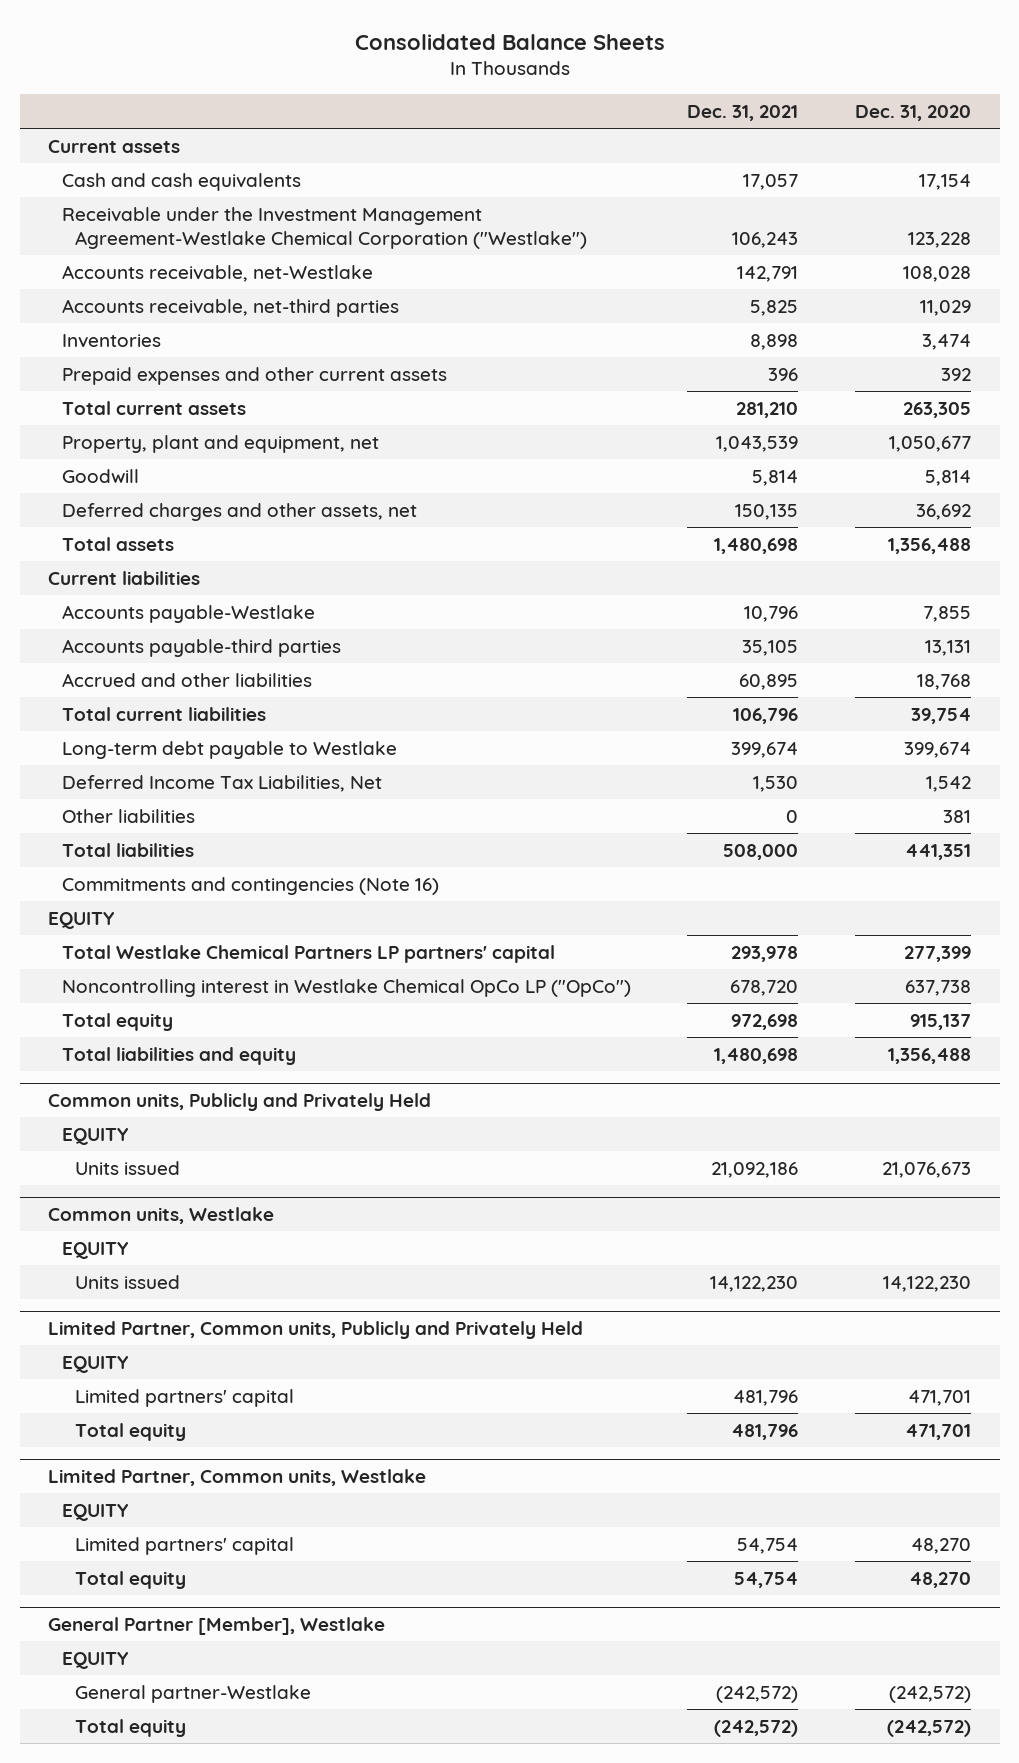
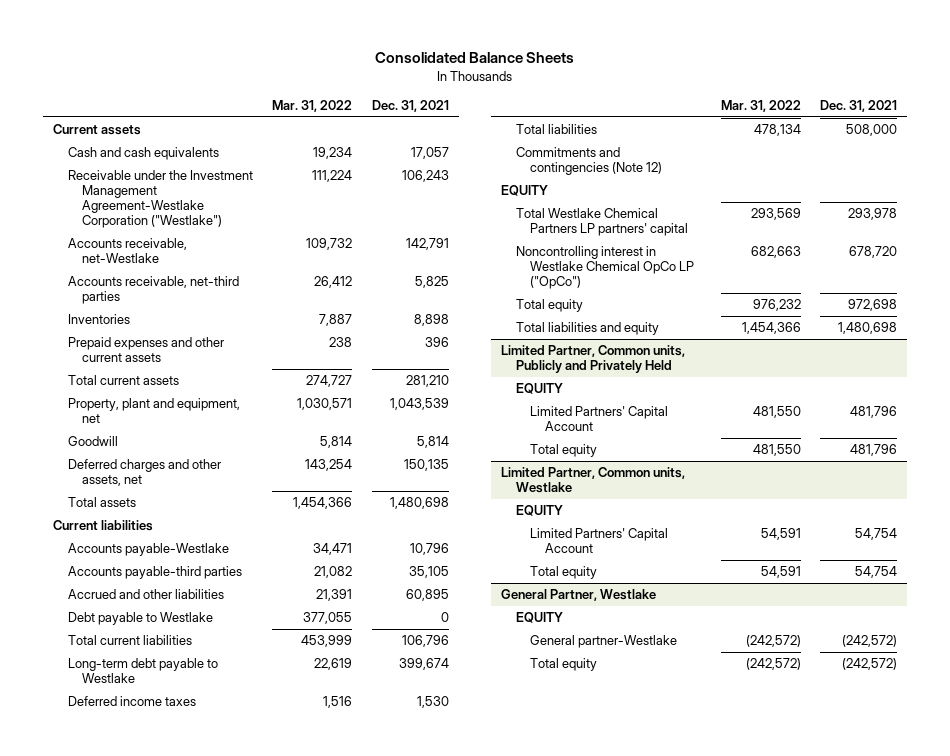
[855,105,972,122] Dec. 31, 2020 -> none
none -> [272,99,353,112] Mar. 31, 2022
[61,206,588,250] Receivable under the Investment Management Agreement-Westlake Chemical Corporation ("Westlake") -> [67,170,253,229] Receivable under the Investment Management Agreement-Westlake Corporation ("Westlake")
none -> [67,612,213,626] Debt payable to Westlake
[61,808,195,823] Other liabilities -> none
[61,774,382,792] Deferred Income Tax Liabilities, Net -> [67,696,196,707] Deferred income taxes
[61,876,439,895] Commitments and contingencies (Note 16) -> [515,147,663,176] Commitments and contingencies (Note 12)
[48,1092,432,1111] Common units, Publicly and Privately Held -> none
[61,1127,129,1145] EQUITY -> none
[75,1160,181,1175] Units issued -> none
[48,1206,275,1224] Common units, Westlake -> none
[61,1241,129,1259] EQUITY -> none
[75,1274,181,1289] Units issued -> none
[75,1388,295,1407] Limited partners' capital -> [530,406,669,432] Limited Partners' Capital Account
[75,1536,295,1555] Limited partners' capital -> [530,528,669,554] Limited Partners' Capital Account
[48,1616,386,1635] General Partner [Member], Westlake -> [501,589,657,602] General Partner, Westlake

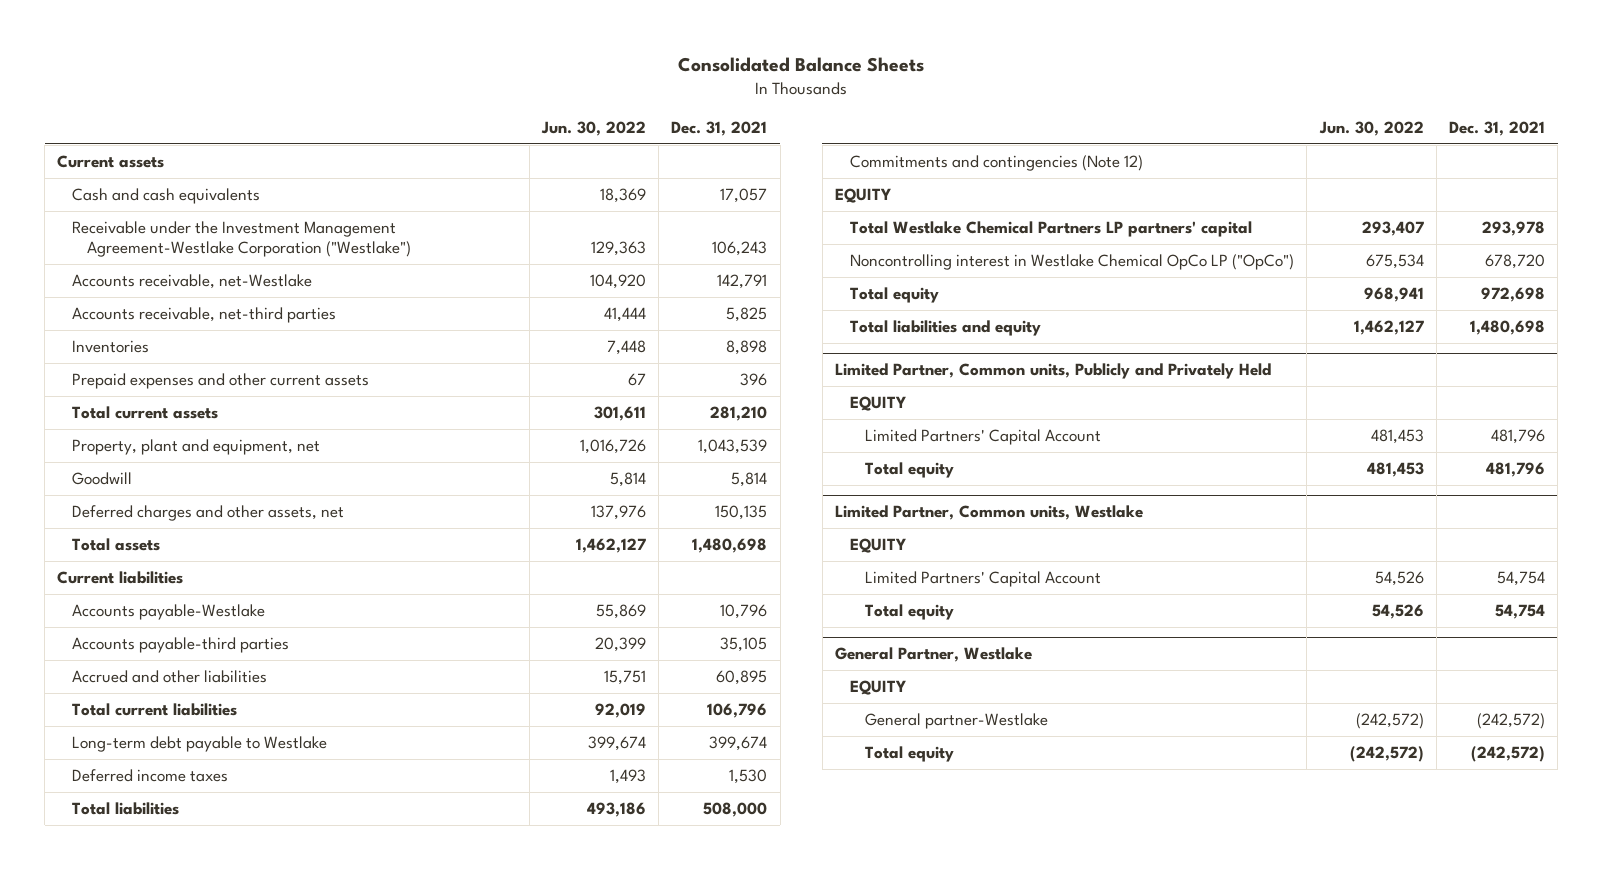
[272,99,353,112] Mar. 31, 2022 -> none
none -> [540,120,646,136] Jun. 30, 2022
[67,612,213,626] Debt payable to Westlake -> none

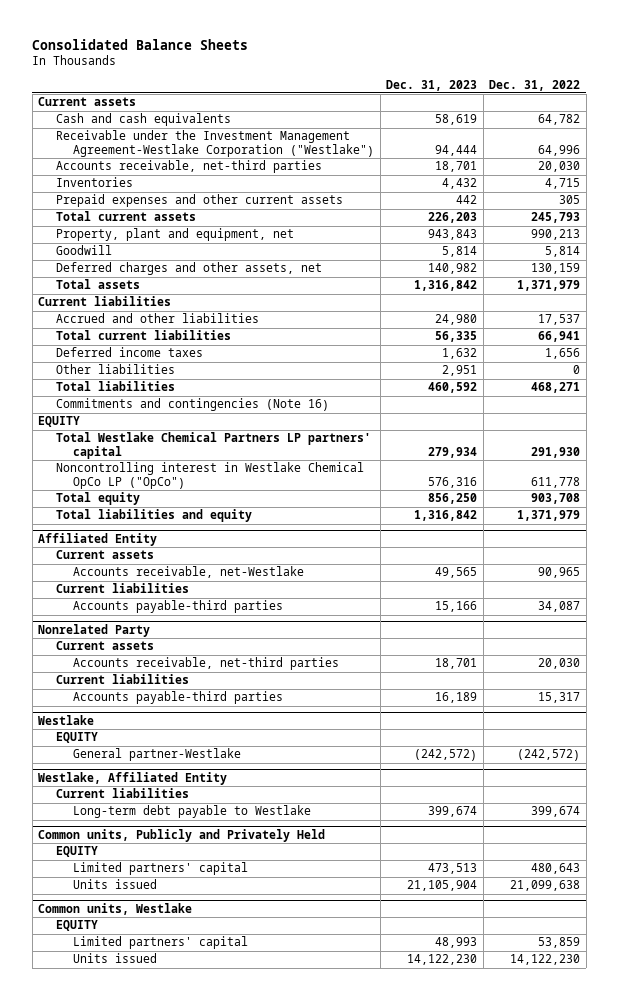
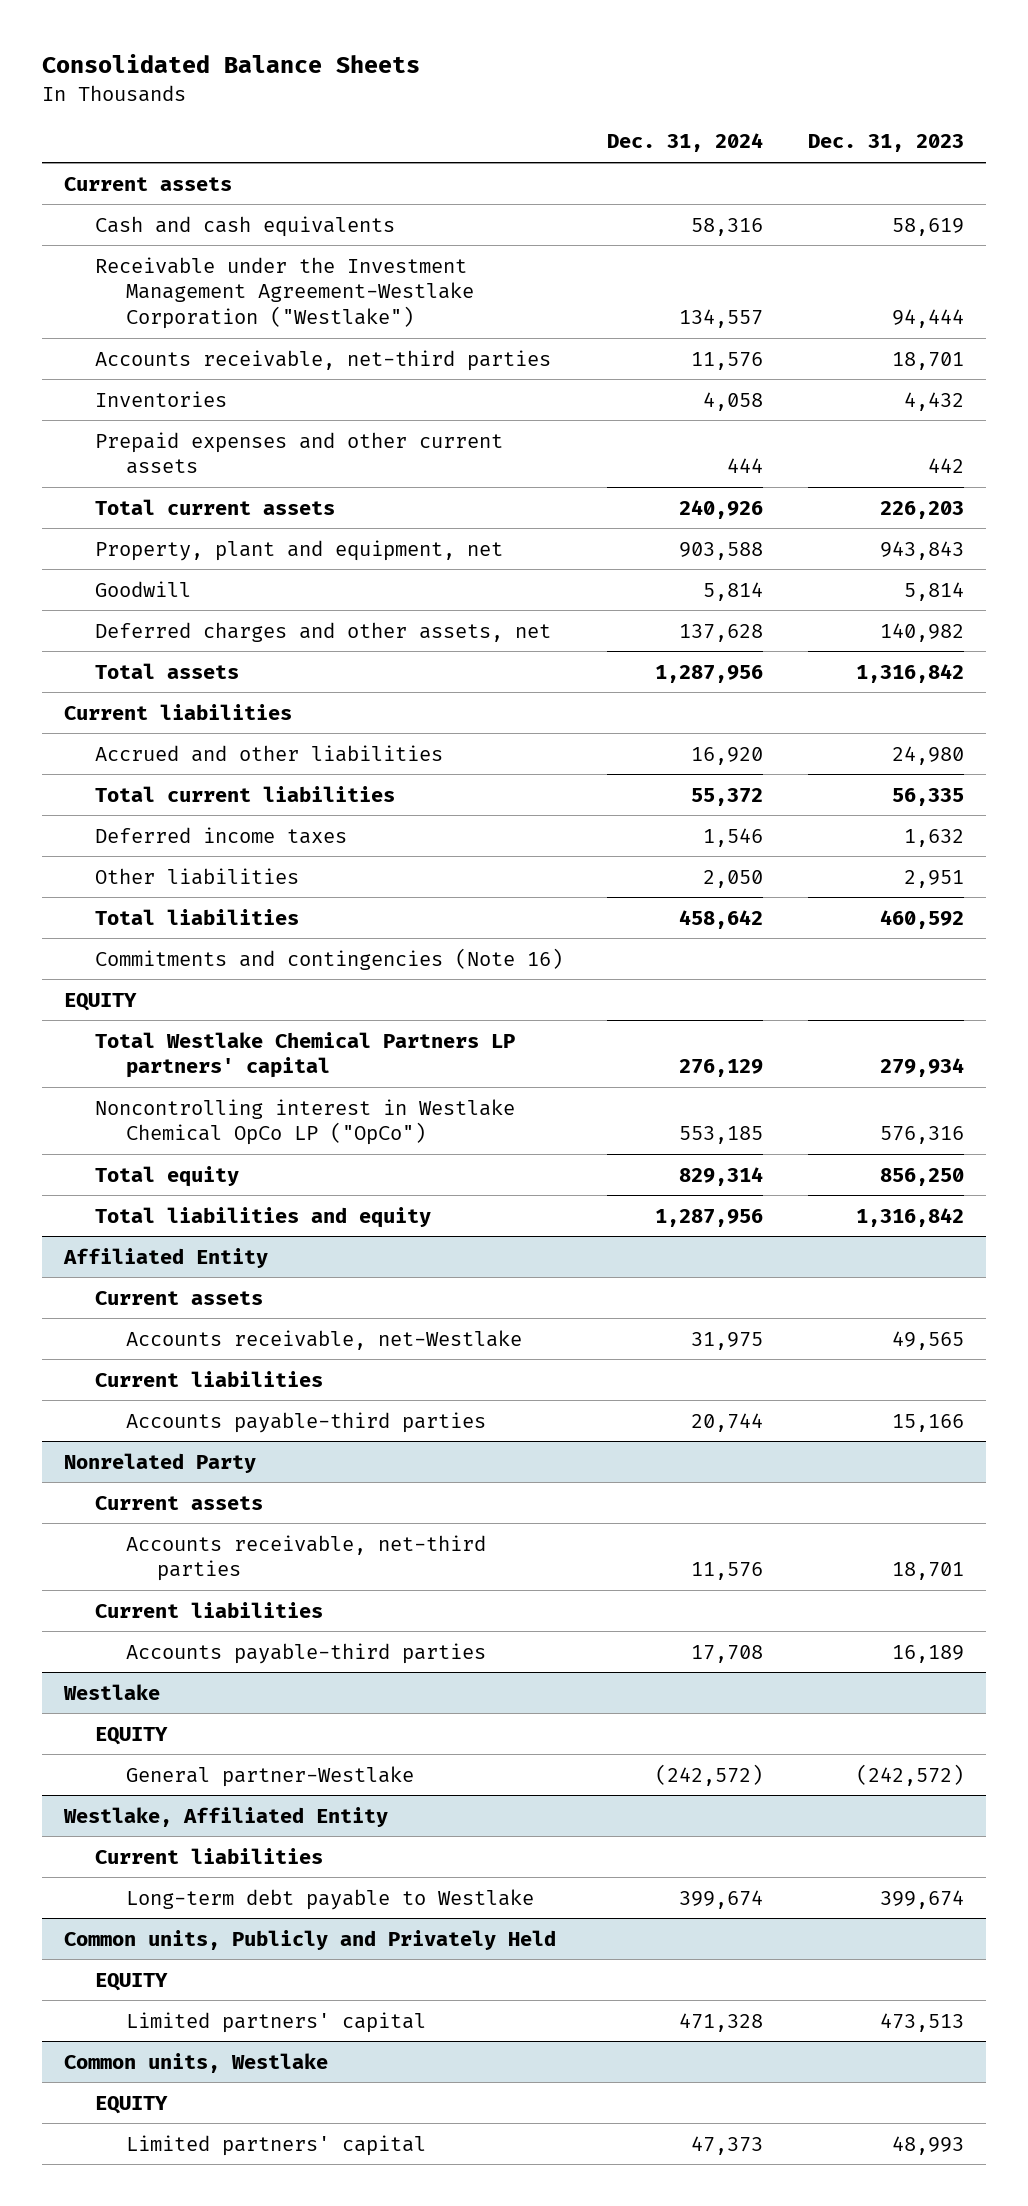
[489,79,581,91] Dec. 31, 2022 -> none
none -> [607,133,764,153] Dec. 31, 2024
[73,879,158,890] Units issued -> none
[73,953,158,964] Units issued -> none

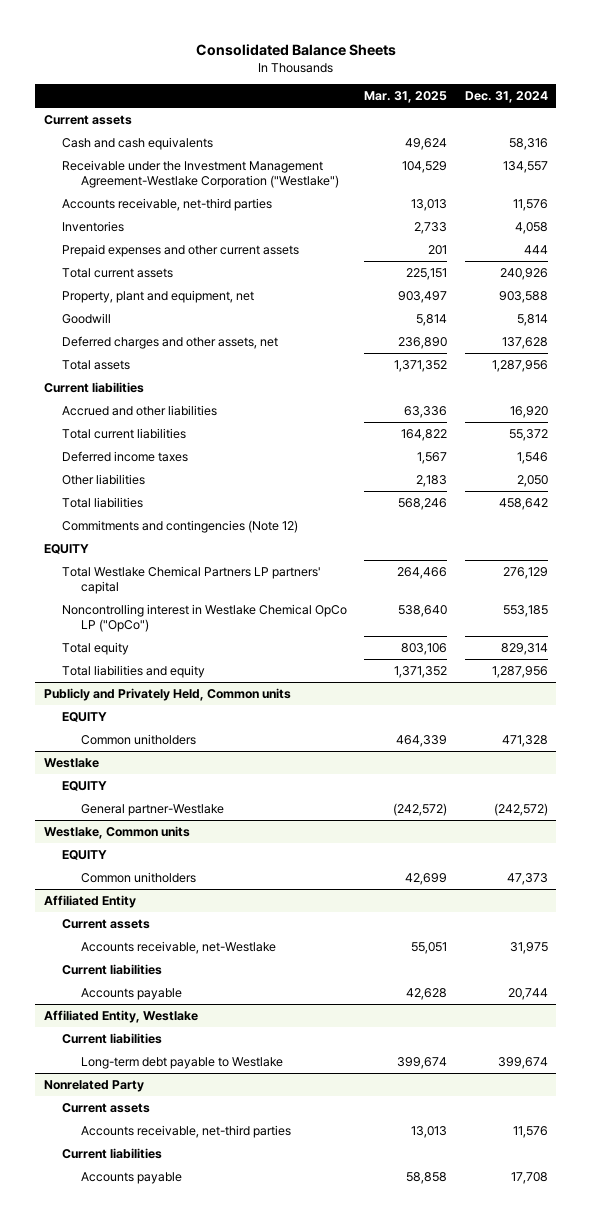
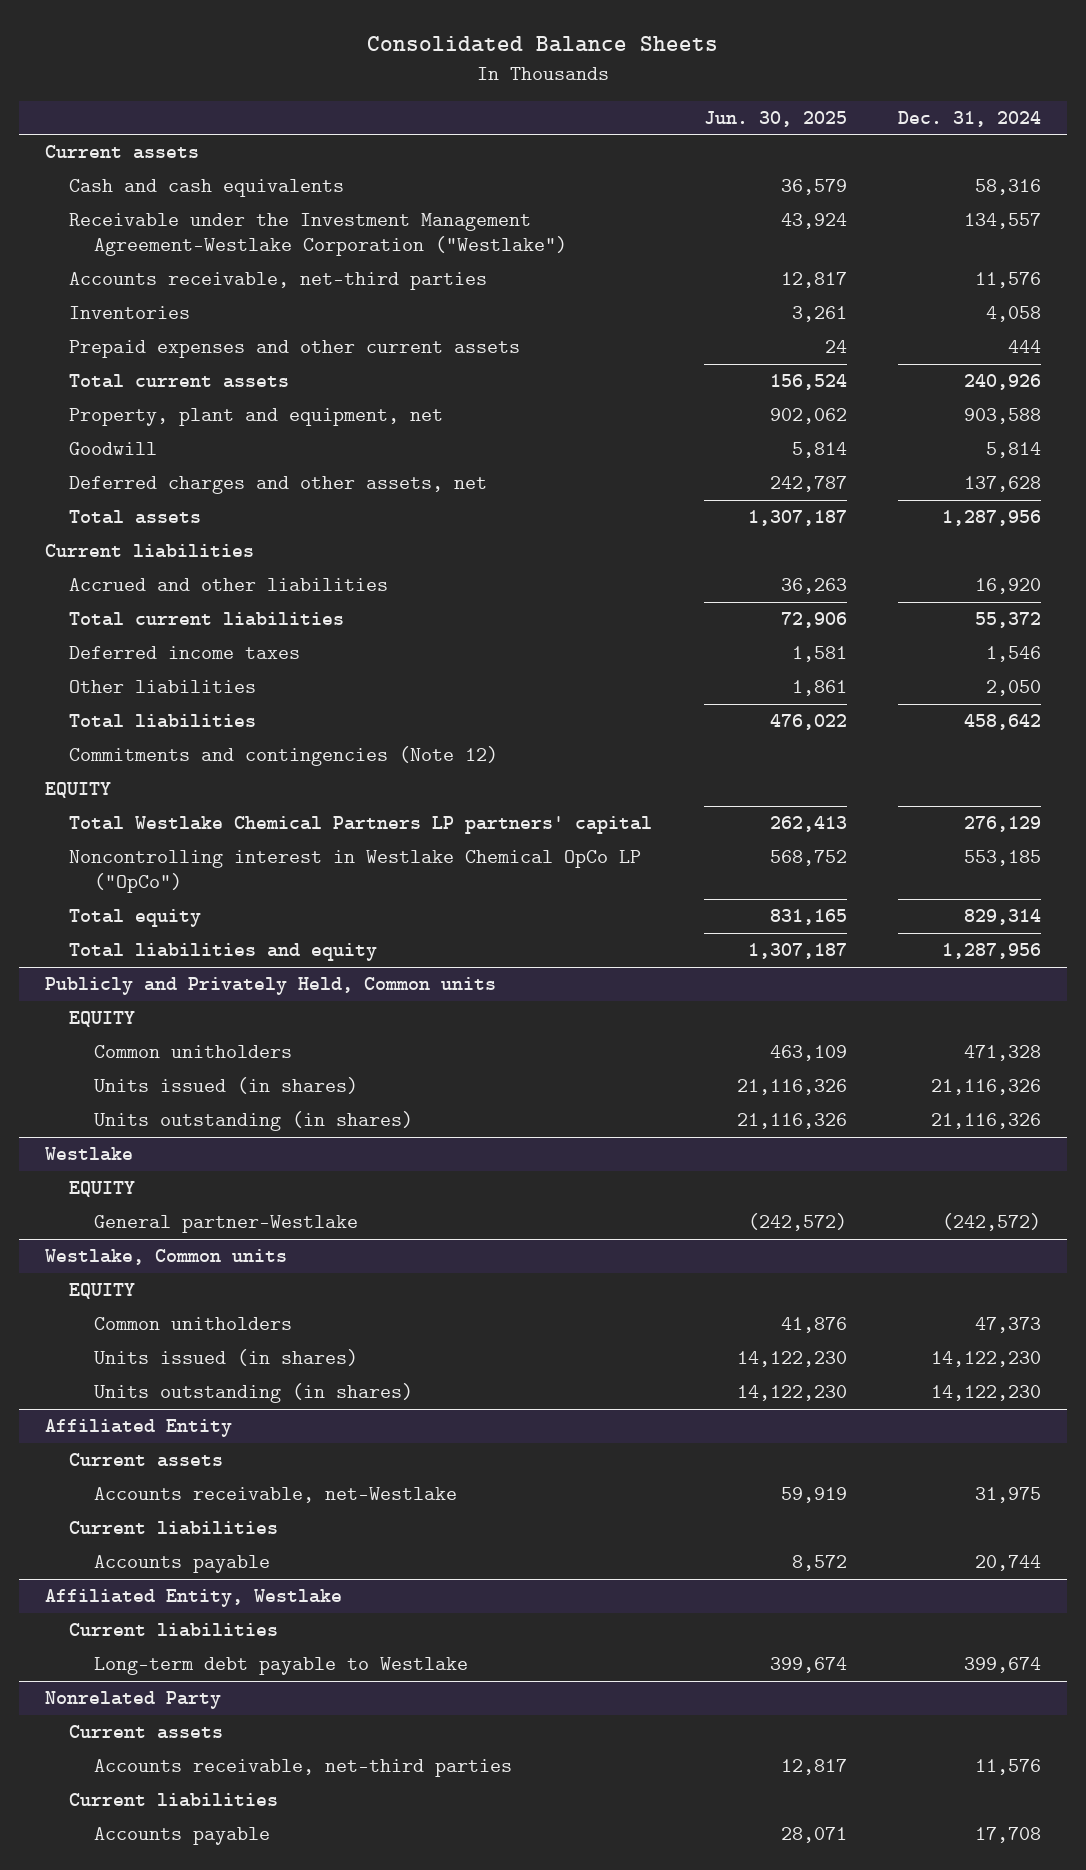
[364,90,448,103] Mar. 31, 2025 -> none
none -> [703,110,847,127] Jun. 30, 2025
none -> [93,1077,358,1095] Units issued (in shares)
none -> [93,1111,413,1132] Units outstanding (in shares)
none -> [93,1349,358,1367] Units issued (in shares)
none -> [93,1383,413,1404] Units outstanding (in shares)

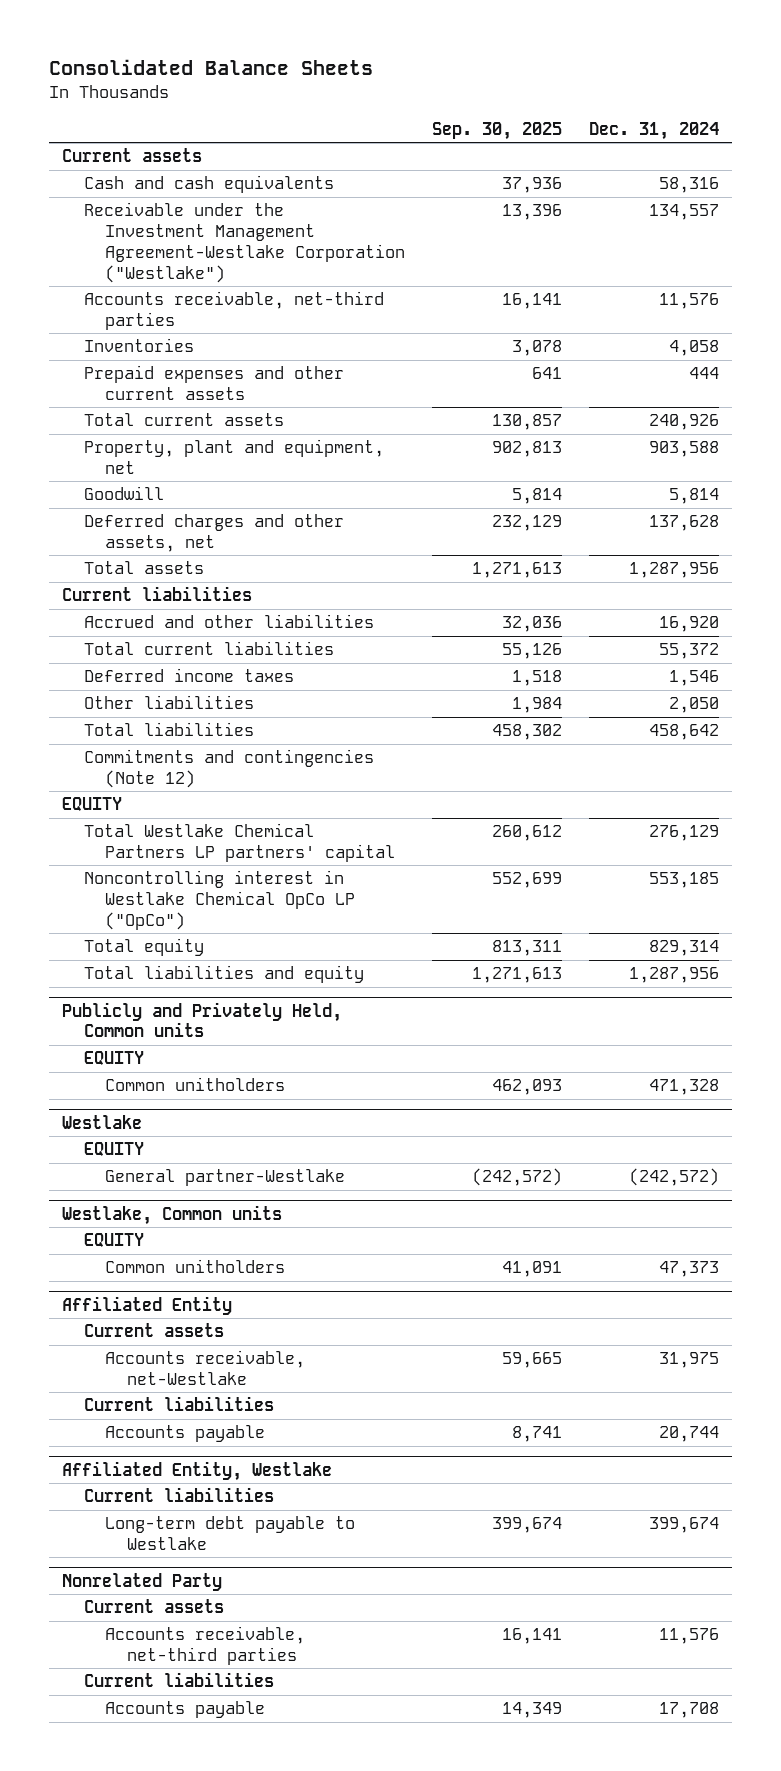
[703,110,847,127] Jun. 30, 2025 -> none
none -> [432,121,563,140] Sep. 30, 2025
[93,1077,358,1095] Units issued (in shares) -> none
[93,1111,413,1132] Units outstanding (in shares) -> none
[93,1349,358,1367] Units issued (in shares) -> none
[93,1383,413,1404] Units outstanding (in shares) -> none

